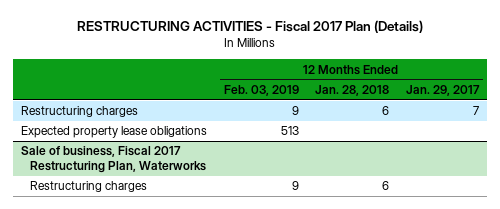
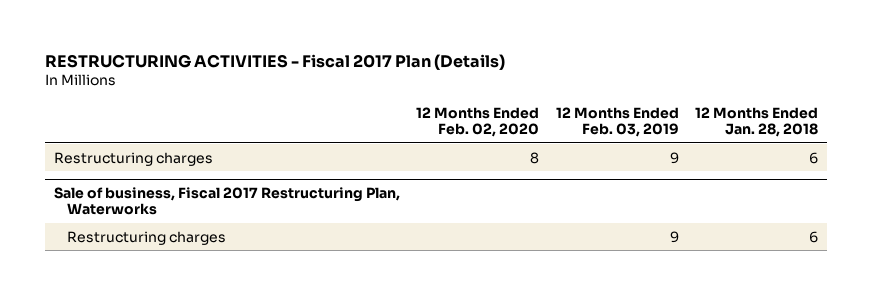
[405,84,480,96] Jan. 29, 2017 -> none
none -> [416,106,540,138] 12 Months Ended Feb. 02, 2020
[21,126,208,139] Expected property lease obligations -> none

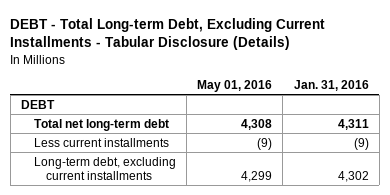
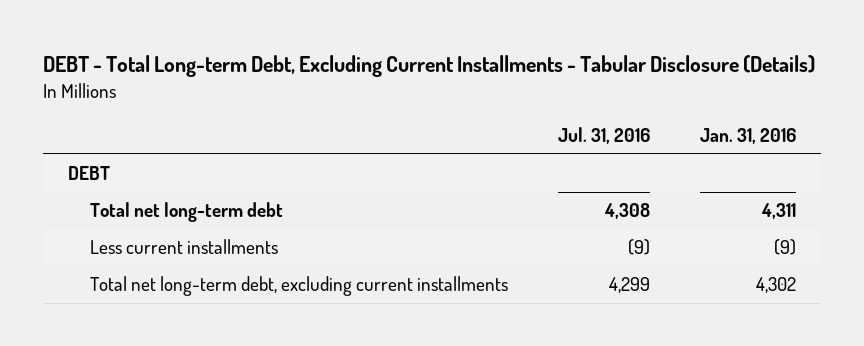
[197,80,273,93] May 01, 2016 -> none
none -> [558,127,651,145] Jul. 31, 2016
[33,156,176,180] Long-term debt, excluding current installments -> [90,276,509,297] Total net long-term debt, excluding current installments

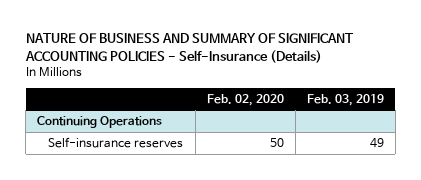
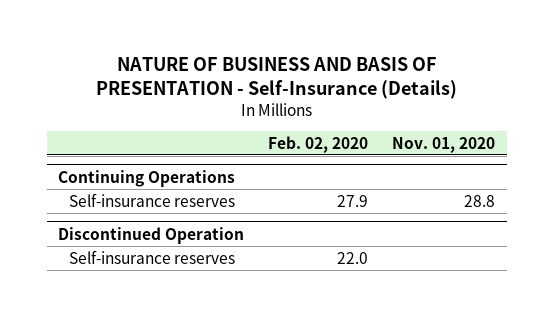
[24,33,354,63] NATURE OF BUSINESS AND SUMMARY OF SIGNIFICANT ACCOUNTING POLICIES - Self-Insurance (Details) -> [95,56,457,99] NATURE OF BUSINESS AND BASIS OF PRESENTATION - Self-Insurance (Details)
[306,93,384,106] Feb. 03, 2019 -> none
none -> [391,136,495,153] Nov. 01, 2020
[269,137,284,147] 50 -> [337,194,369,207] 27.9
none -> [58,226,245,244] Discontinued Operation
none -> [69,249,236,264] Self-insurance reserves

